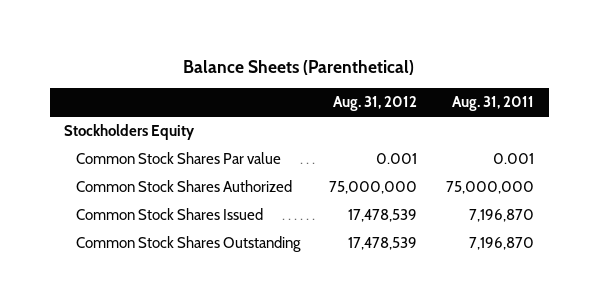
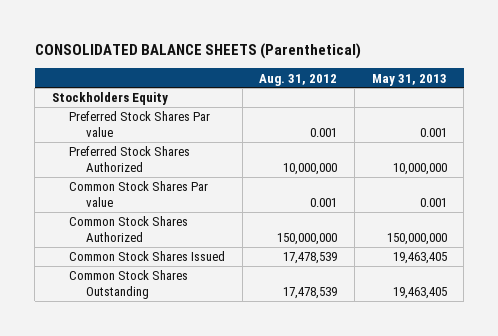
[183,59,415,75] Balance Sheets (Parenthetical) -> [34,43,361,60] CONSOLIDATED BALANCE SHEETS (Parenthetical)
[452,96,535,112] Aug. 31, 2011 -> none
none -> [371,73,447,86] May 31, 2013
none -> [69,111,211,137] Preferred Stock Shares Par value
none -> [69,146,191,172] Preferred Stock Shares Authorized
[329,181,418,195] 75,000,000 -> [277,232,338,245] 150,000,000

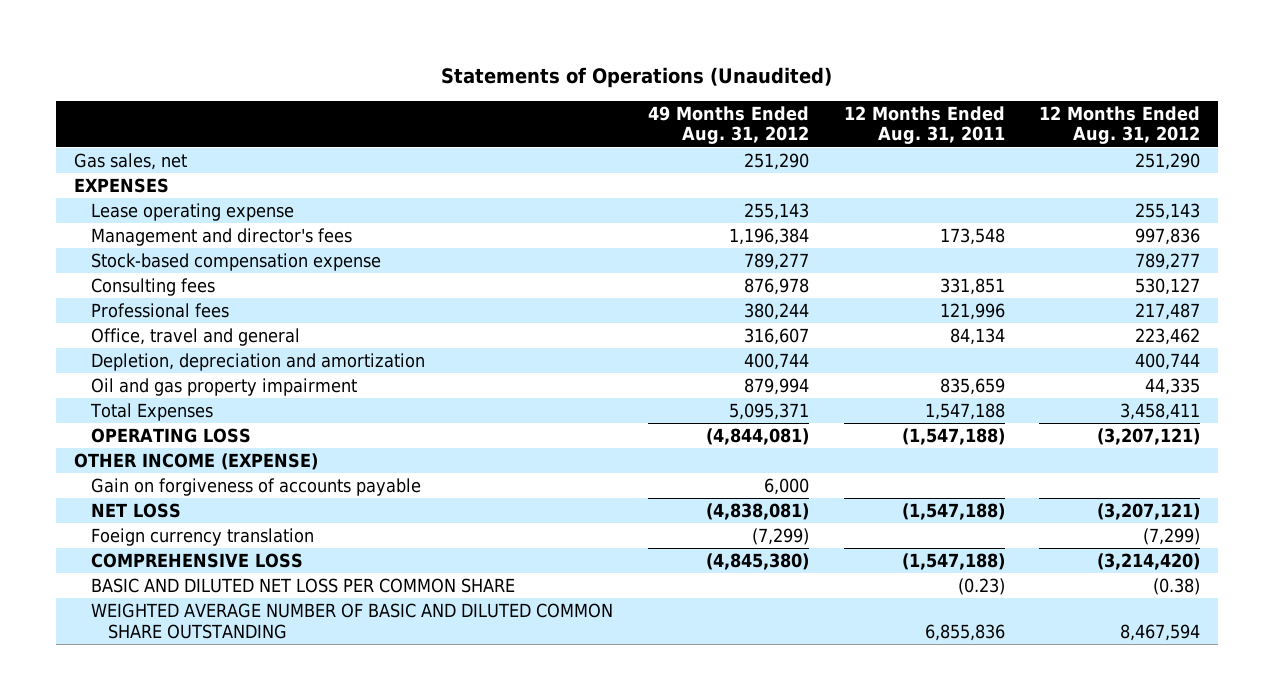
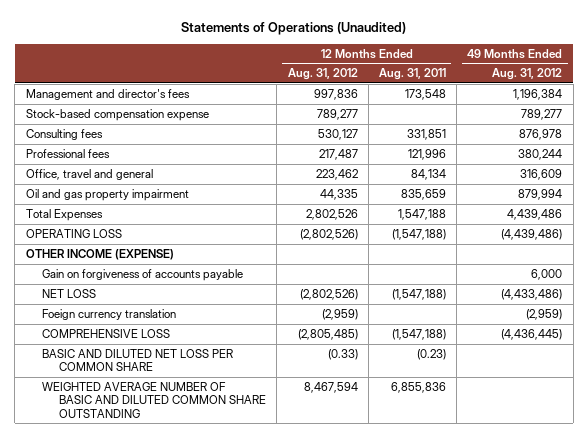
[73,153,187,171] Gas sales, net -> none
[73,178,169,194] EXPENSES -> none
[91,203,295,222] Lease operating expense -> none
[91,353,426,372] Depletion, depreciation and amortization -> none
[743,328,809,346] 316,607 -> [520,168,563,180] 316,609
[728,403,809,421] 5,095,371 -> [507,208,563,220] 4,439,486
[1120,403,1201,421] 3,458,411 -> [305,208,358,220] 2,802,526
[705,428,809,446] (4,844,081) -> [501,228,563,240] (4,439,486)
[1097,428,1201,446] (3,207,121) -> [299,228,358,240] (2,802,526)
[705,503,809,521] (4,838,081) -> [501,288,563,300] (4,433,486)
[1097,503,1201,521] (3,207,121) -> [299,288,358,300] (2,802,526)
[751,528,809,546] (7,299) -> [526,308,563,320] (2,959)
[1143,528,1201,546] (7,299) -> [321,308,358,320] (2,959)
[705,553,809,571] (4,845,380) -> [501,328,563,340] (4,436,445)
[1097,553,1201,571] (3,214,420) -> [297,328,358,340] (2,805,485)
[1153,578,1201,596] (0.38) -> [327,348,358,360] (0.33)

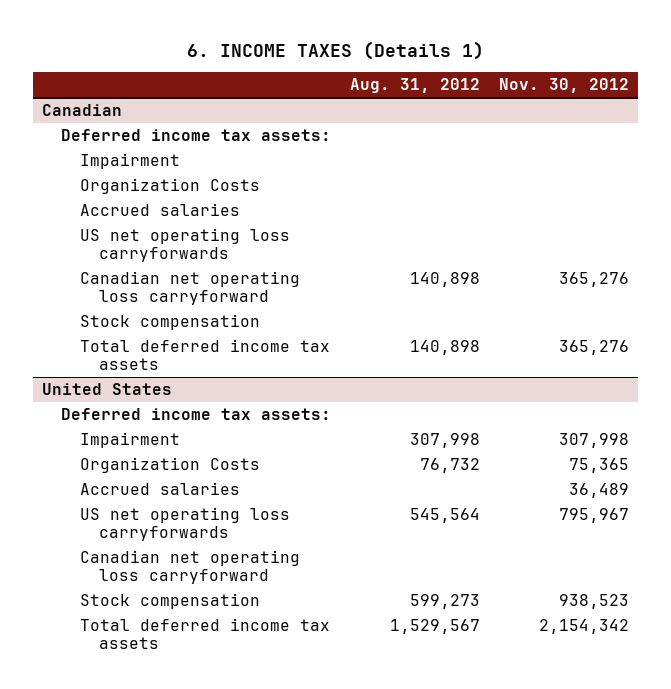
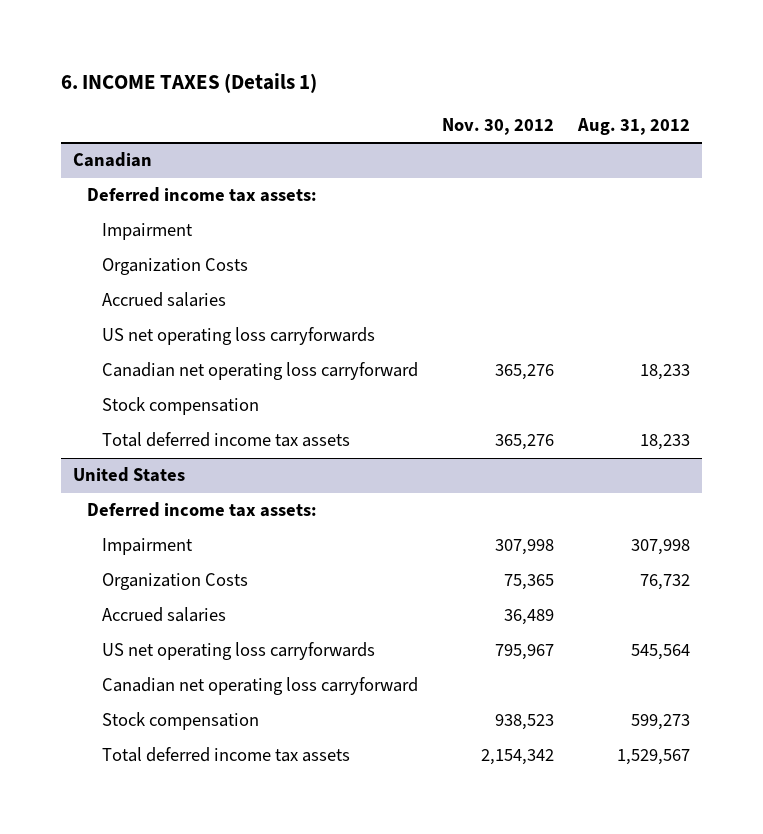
[409,272,480,288] 140,898 -> [640,364,691,381] 18,233
[409,340,480,356] 140,898 -> [640,434,691,451] 18,233

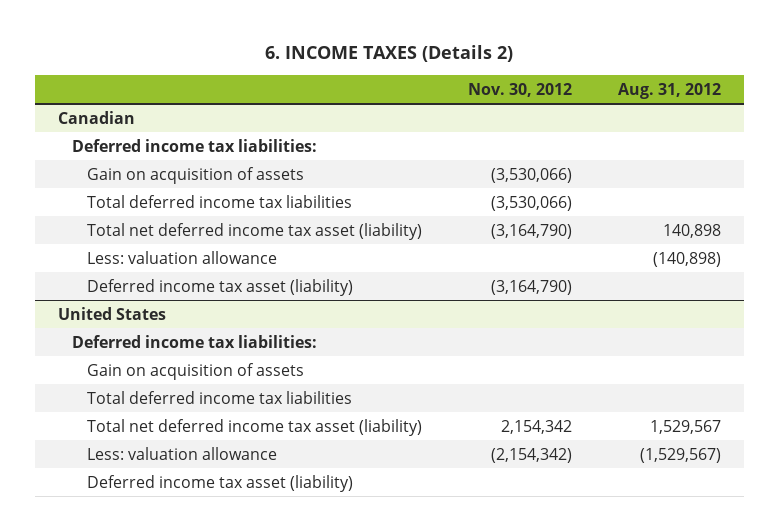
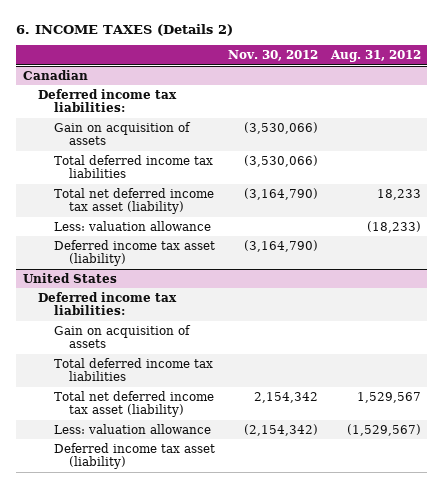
[663,223,722,238] 140,898 -> [376,188,421,200] 18,233
[653,251,722,267] (140,898) -> [366,220,421,233] (18,233)

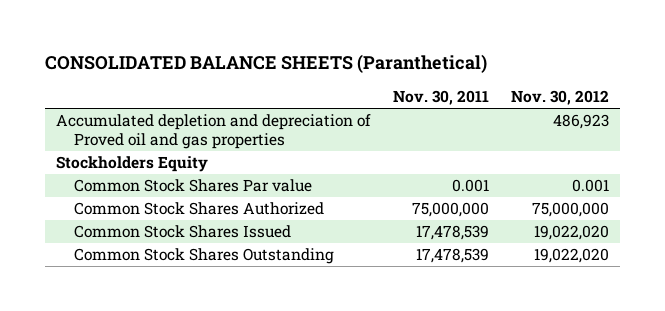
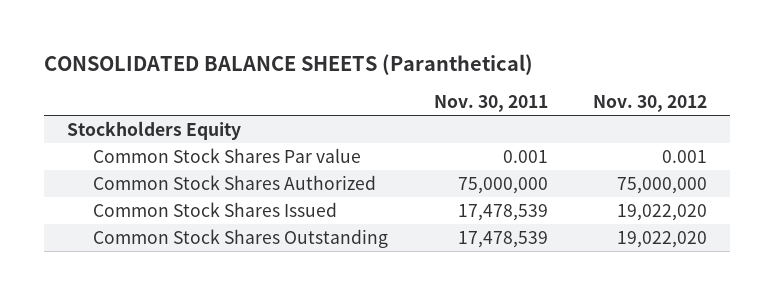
[56,114,372,150] Accumulated depletion and depreciation of Proved oil and gas properties -> none

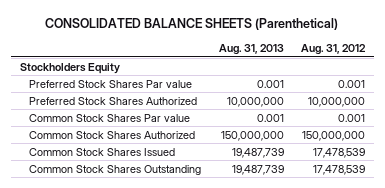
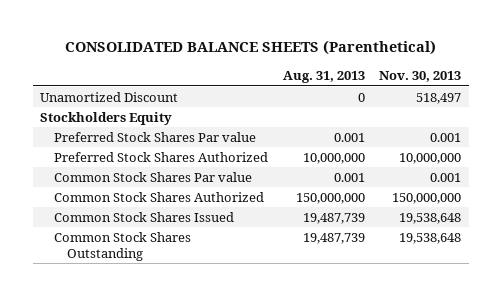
[301,44,367,56] Aug. 31, 2012 -> none
none -> [379,71,462,83] Nov. 30, 2013
none -> [40,91,179,102] Unamortized Discount

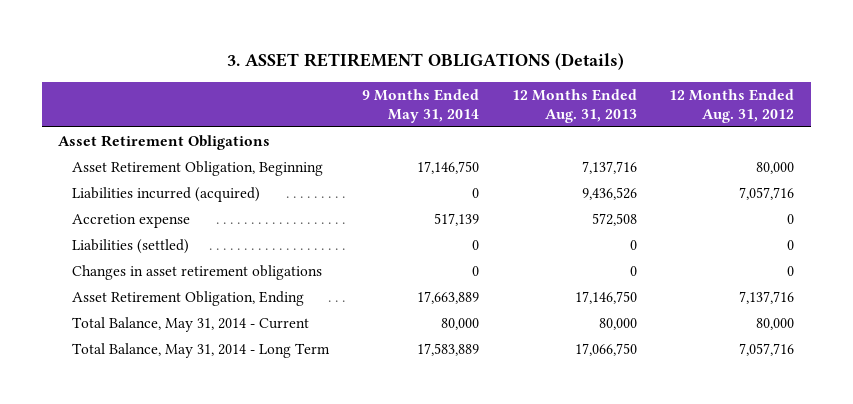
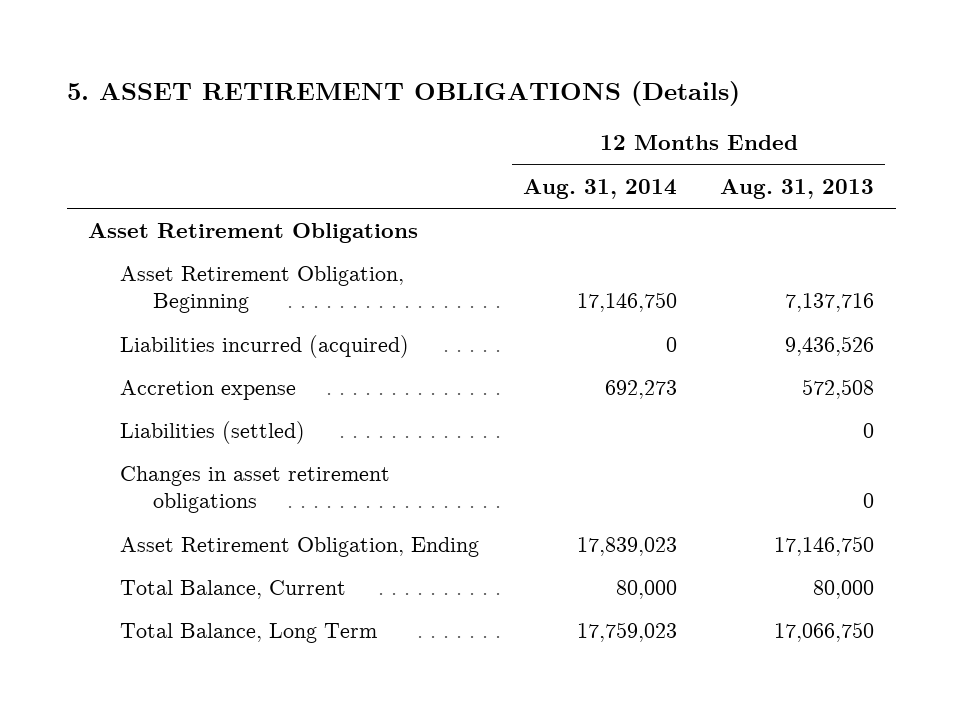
[227,53,625,71] 3. ASSET RETIREMENT OBLIGATIONS (Details) -> [66,80,740,106] 5. ASSET RETIREMENT OBLIGATIONS (Details)
[361,89,479,123] 9 Months Ended May 31, 2014 -> none
[669,89,795,123] 12 Months Ended Aug. 31, 2012 -> none
none -> [522,178,677,199] Aug. 31, 2014
[72,317,310,333] Total Balance, May 31, 2014 - Current -> [120,580,347,600] Total Balance, Current
[72,343,331,359] Total Balance, May 31, 2014 - Long Term -> [120,623,378,644] Total Balance, Long Term

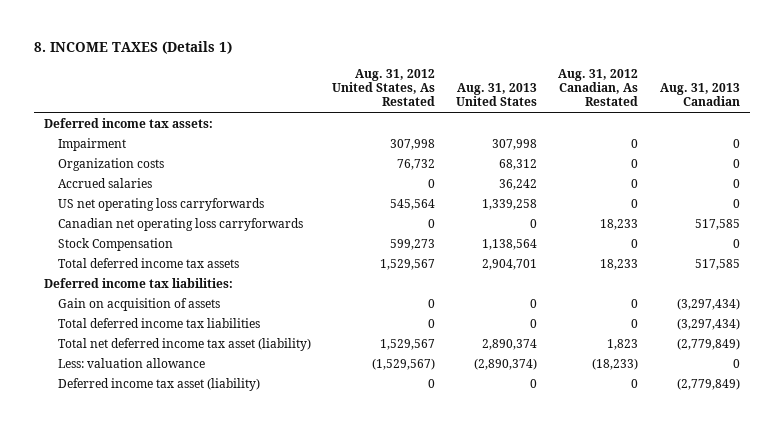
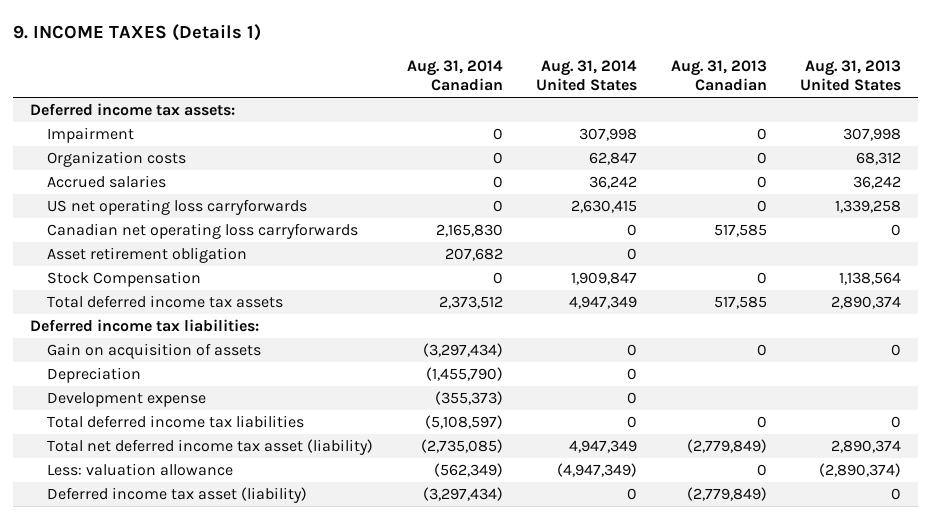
[33,41,232,55] 8. INCOME TAXES (Details 1) -> [13,24,262,42] 9. INCOME TAXES (Details 1)
[332,69,436,107] Aug. 31, 2012 United States, As Restated -> none
[558,69,639,107] Aug. 31, 2012 Canadian, As Restated -> none
none -> [406,60,503,92] Aug. 31, 2014 Canadian
none -> [536,60,638,92] Aug. 31, 2014 United States
none -> [46,247,247,264] Asset retirement obligation
[482,258,538,270] 2,904,701 -> [831,296,902,310] 2,890,374
[676,297,740,310] (3,297,434) -> [756,344,767,357] 0
none -> [46,367,141,384] Depreciation
none -> [46,392,206,408] Development expense
[676,317,740,330] (3,297,434) -> [756,416,767,429] 0

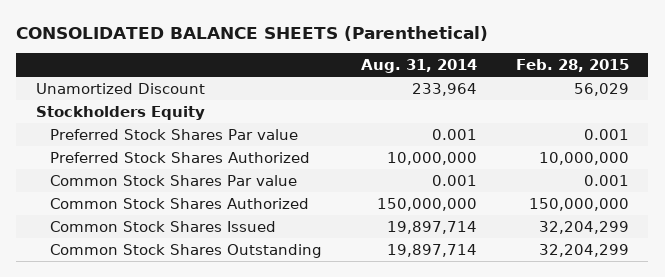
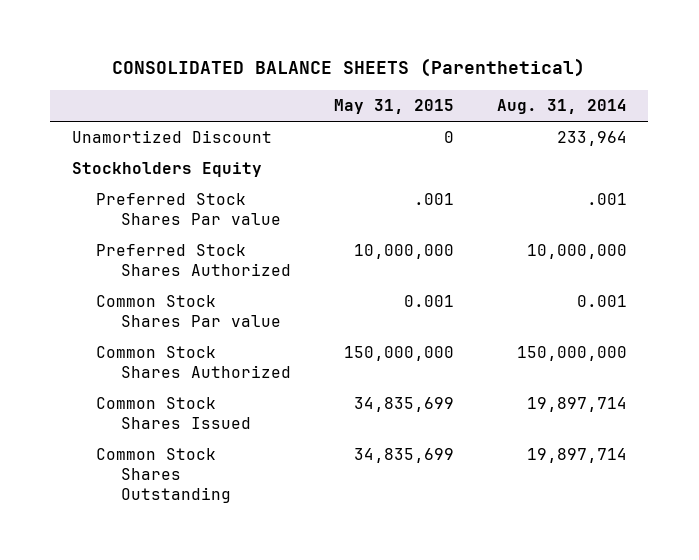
[515,59,629,73] Feb. 28, 2015 -> none
none -> [333,99,454,115] May 31, 2015
[432,128,478,140] 0.001 -> [586,193,627,206] .001

